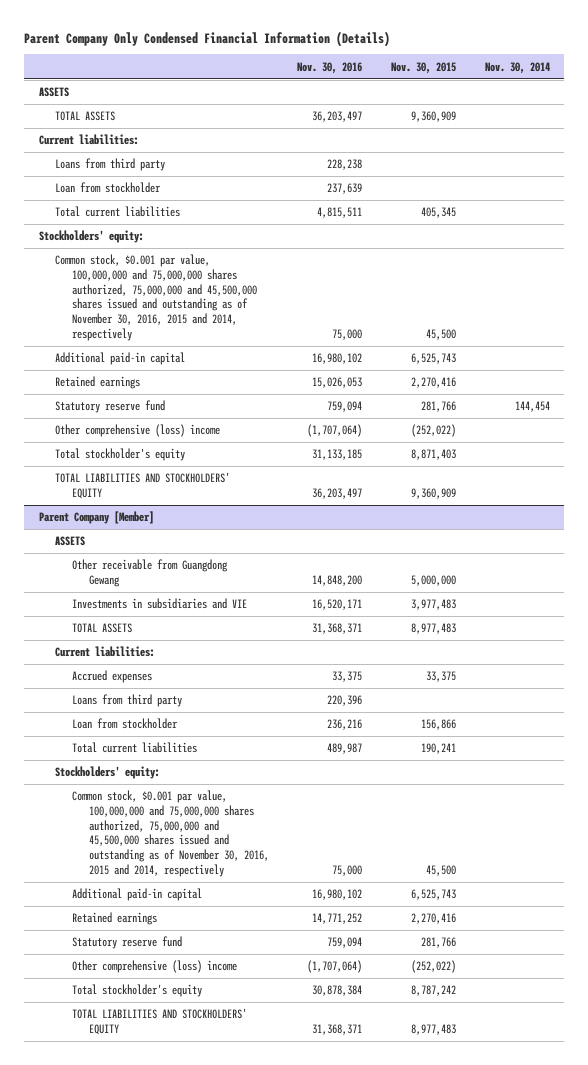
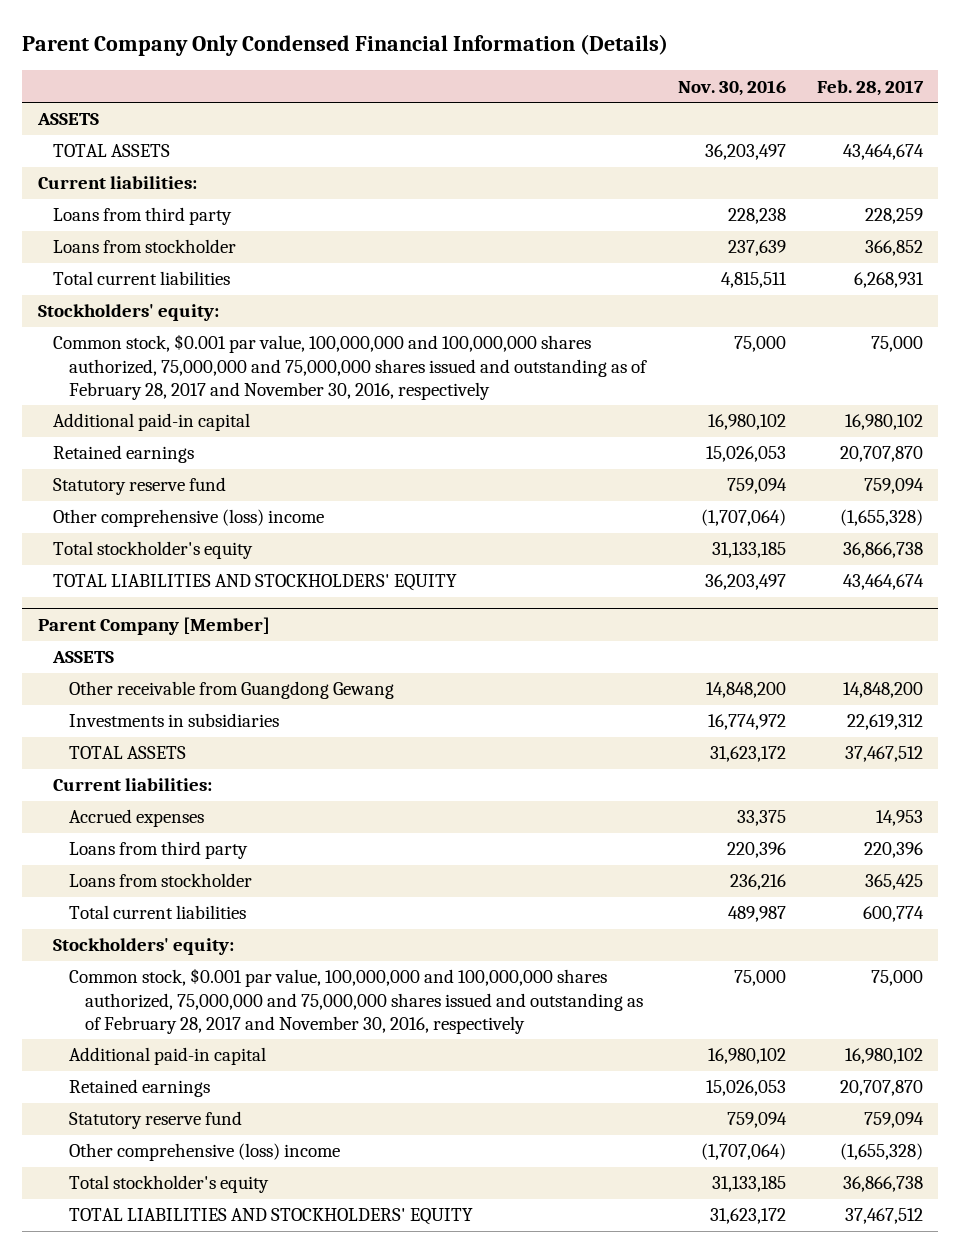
[390,61,456,74] Nov. 30, 2015 -> none
[484,61,550,74] Nov. 30, 2014 -> none
none -> [816,79,924,96] Feb. 28, 2017
[55,182,162,194] Loan from stockholder -> [53,239,237,254] Loans from stockholder
[55,254,257,341] Common stock, $0.001 par value, 100,000,000 and 75,000,000 shares authorized, 75,000,000 and 45,500,000 shares issued and outstanding as of November 30, 2016, 2015 and 2014, respectively -> [53,334,648,400] Common stock, $0.001 par value, 100,000,000 and 100,000,000 shares authorized, 75,000,000 and 75,000,000 shares issued and outstanding as of February 28, 2017 and November 30, 2016, respectively
[71,598,247,610] Investments in subsidiaries and VIE -> [69,713,280,728] Investments in subsidiaries
[312,599,363,611] 16,520,171 -> [707,714,786,731] 16,774,972
[312,623,363,635] 31,368,371 -> [709,746,786,763] 31,623,172
[71,718,178,730] Loan from stockholder -> [69,873,253,888] Loans from stockholder
[71,790,269,877] Common stock, $0.001 par value, 100,000,000 and 75,000,000 shares authorized, 75,000,000 and 45,500,000 shares issued and outstanding as of November 30, 2016, 2015 and 2014, respectively -> [69,968,644,1034] Common stock, $0.001 par value, 100,000,000 and 100,000,000 shares authorized, 75,000,000 and 75,000,000 shares issued and outstanding as of February 28, 2017 and November 30, 2016, respectively
[312,913,363,925] 14,771,252 -> [705,1080,786,1097] 15,026,053
[312,985,363,997] 30,878,384 -> [711,1176,786,1193] 31,133,185
[312,1023,363,1035] 31,368,371 -> [709,1208,786,1225] 31,623,172

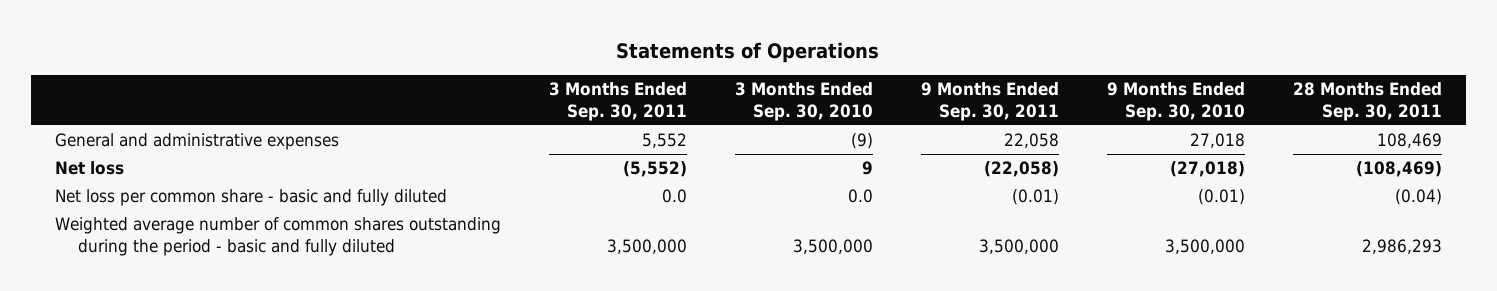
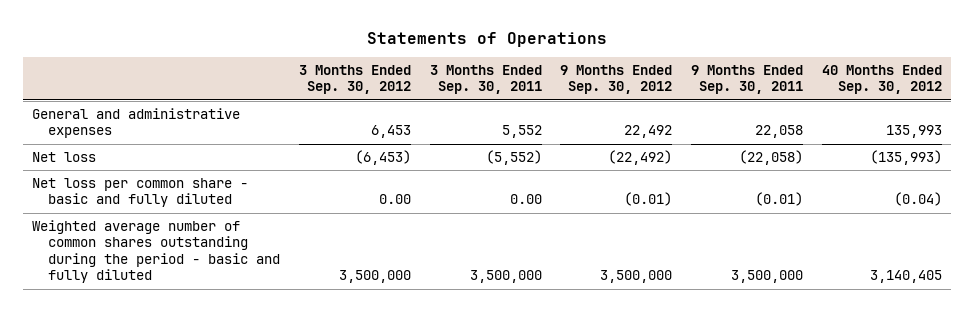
[734,82,873,122] 3 Months Ended Sep. 30, 2010 -> none
[1106,82,1245,122] 9 Months Ended Sep. 30, 2010 -> none
[1292,82,1442,122] 28 Months Ended Sep. 30, 2011 -> none
none -> [299,64,412,95] 3 Months Ended Sep. 30, 2012
none -> [560,64,673,95] 9 Months Ended Sep. 30, 2012
none -> [821,64,942,95] 40 Months Ended Sep. 30, 2012
[662,189,688,204] 0.0 -> [509,194,542,205] 0.00

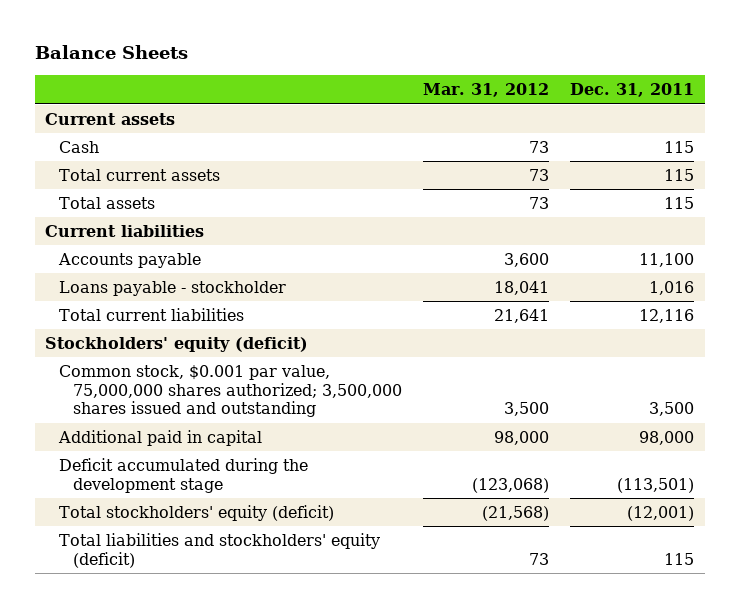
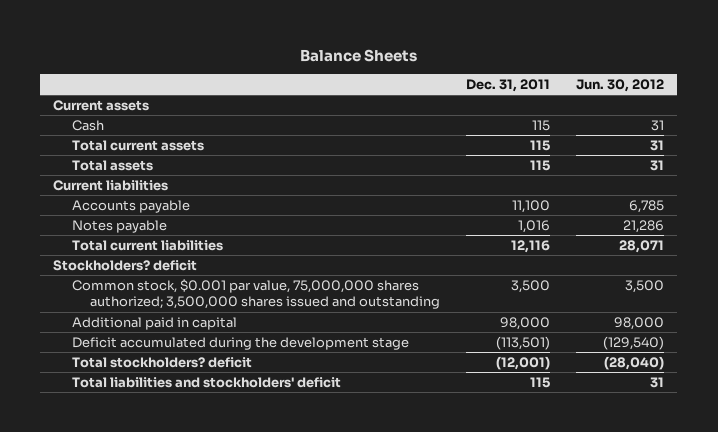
[423,83,550,98] Mar. 31, 2012 -> none
none -> [576,78,665,92] Jun. 30, 2012
[59,280,287,296] Loans payable - stockholder -> [71,220,167,234] Notes payable
[45,336,309,352] Stockholders' equity (deficit) -> [53,260,198,272] Stockholders? deficit
[59,504,335,521] Total stockholders' equity (deficit) -> [71,357,252,369] Total stockholders? deficit
[59,532,381,568] Total liabilities and stockholders' equity (deficit) -> [71,377,341,389] Total liabilities and stockholders' deficit

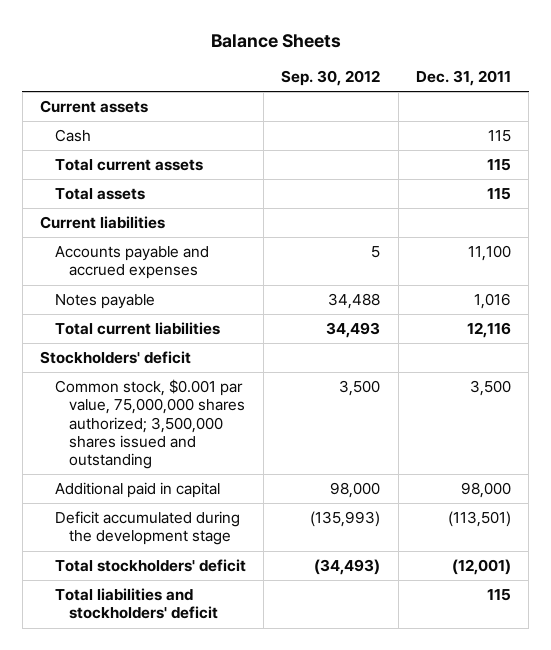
[576,78,665,92] Jun. 30, 2012 -> none
none -> [281,70,381,87] Sep. 30, 2012
[71,200,190,214] Accounts payable -> [54,246,209,280] Accounts payable and accrued expenses
[53,260,198,272] Stockholders? deficit -> [40,351,192,365] Stockholders' deficit
[71,357,252,369] Total stockholders? deficit -> [54,559,246,573] Total stockholders' deficit

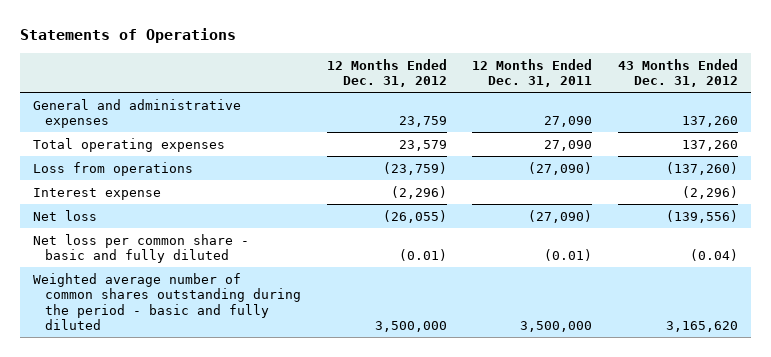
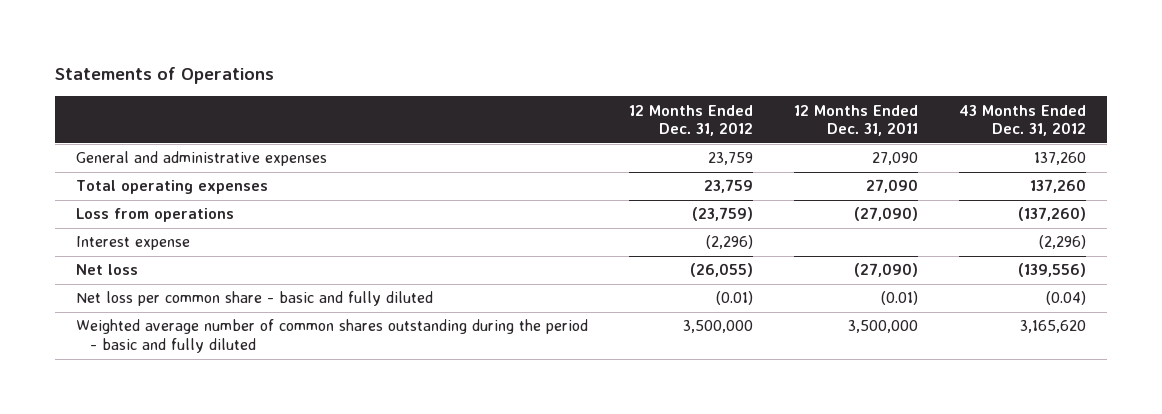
[398,139,447,151] 23,579 -> [703,179,753,194] 23,759

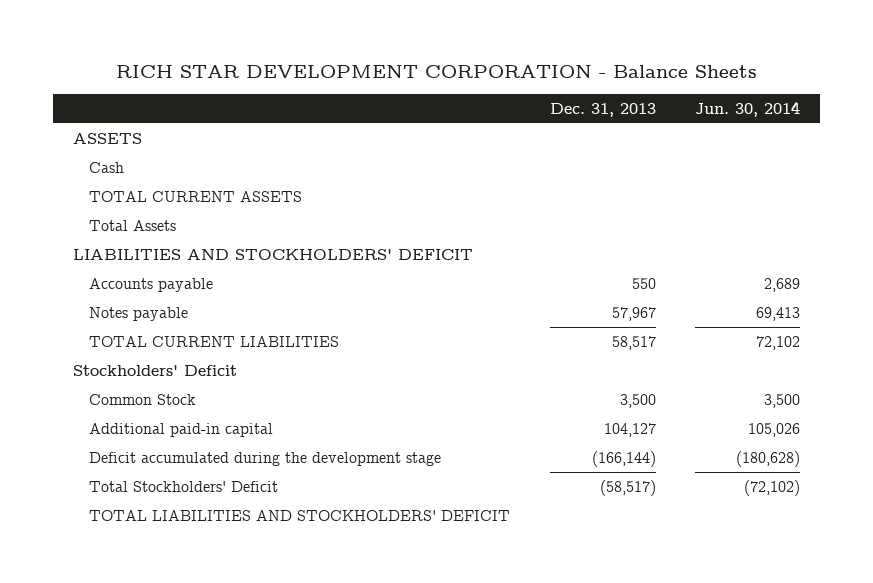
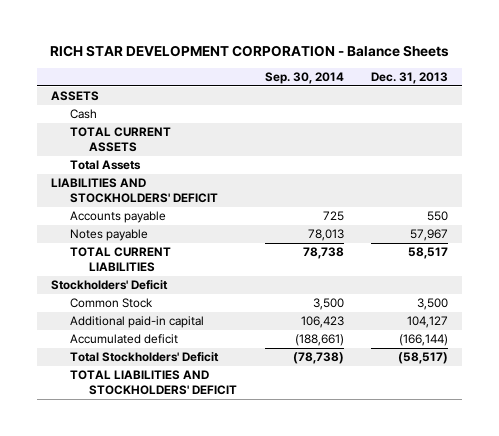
[695,100,801,117] Jun. 30, 2014 -> none
none -> [264,72,344,85] Sep. 30, 2014
[88,451,441,466] Deficit accumulated during the development stage -> [69,334,178,345] Accumulated deficit

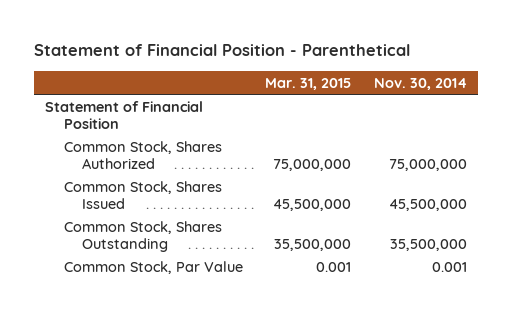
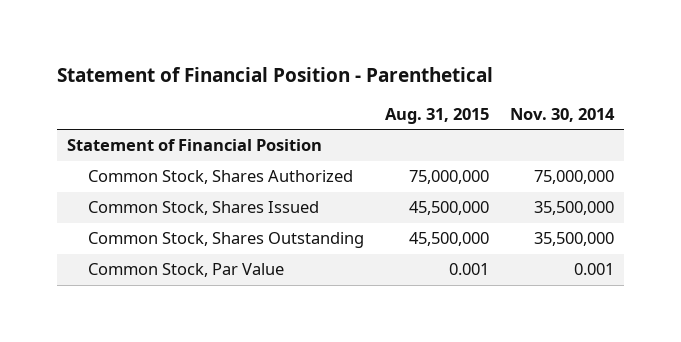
[265,77,352,90] Mar. 31, 2015 -> none
none -> [384,108,489,125] Aug. 31, 2015
[388,198,467,211] 45,500,000 -> [533,201,614,216] 35,500,000

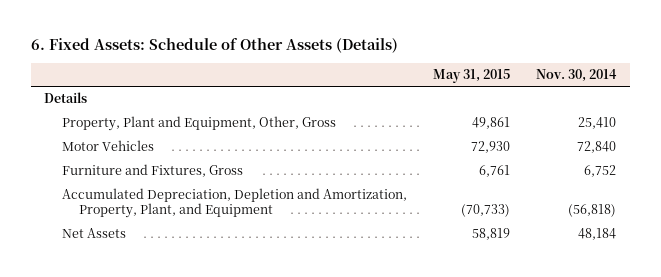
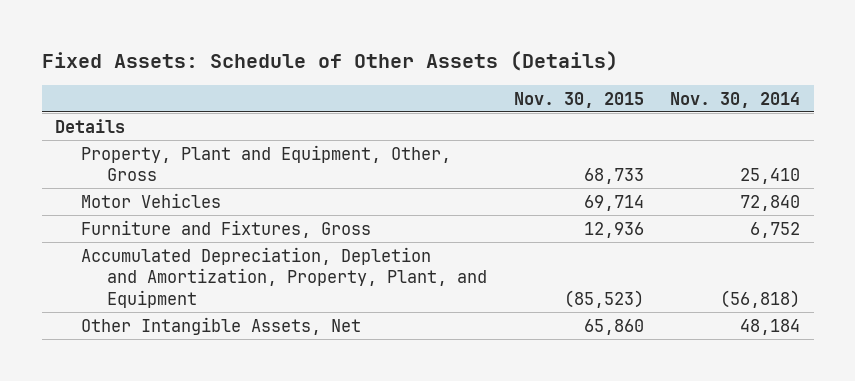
[31,38,399,54] 6. Fixed Assets: Schedule of Other Assets (Details) -> [41,50,618,71] Fixed Assets: Schedule of Other Assets (Details)
[433,68,511,83] May 31, 2015 -> none
none -> [513,91,644,108] Nov. 30, 2015
[61,228,126,239] Net Assets -> [81,316,362,335] Other Intangible Assets, Net

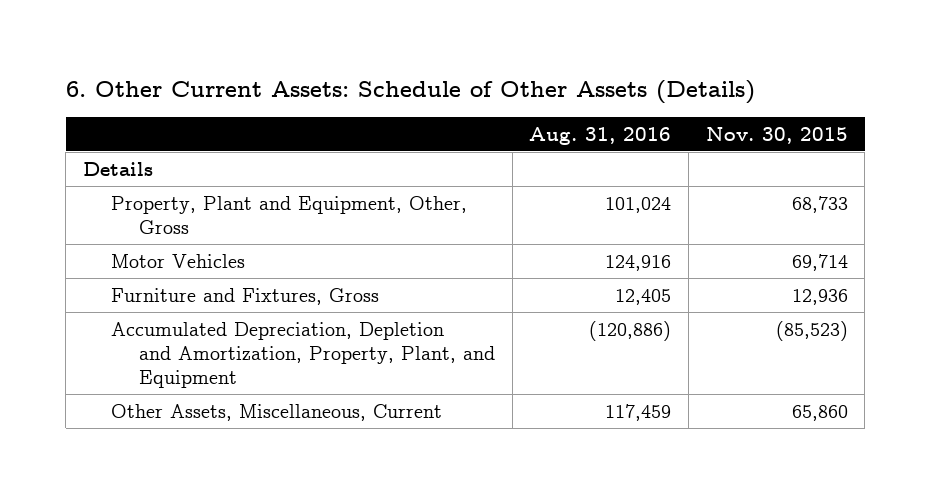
[41,50,618,71] Fixed Assets: Schedule of Other Assets (Details) -> [65,79,755,104] 6. Other Current Assets: Schedule of Other Assets (Details)
[670,91,801,108] Nov. 30, 2014 -> none
none -> [529,126,672,145] Aug. 31, 2016
[81,316,362,335] Other Intangible Assets, Net -> [111,403,443,421] Other Assets, Miscellaneous, Current

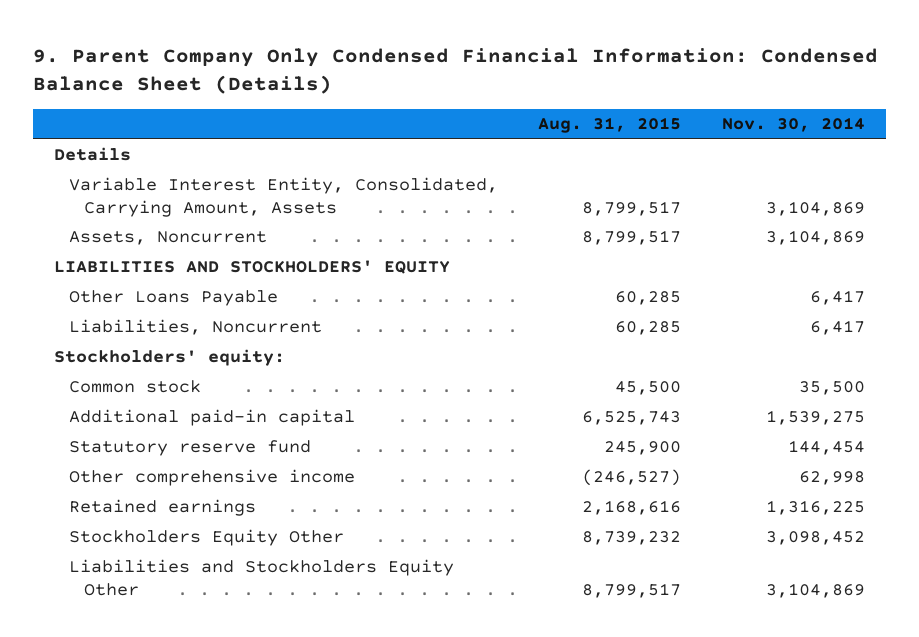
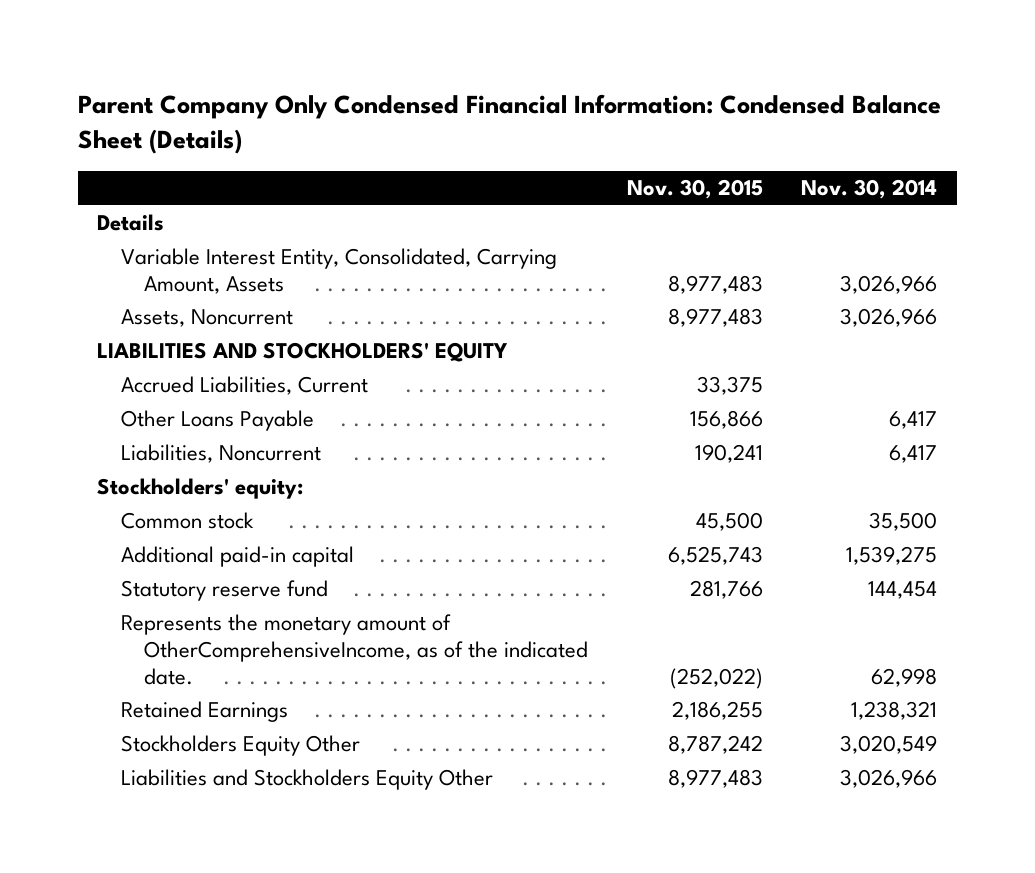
[33,47,879,95] 9. Parent Company Only Condensed Financial Information: Condensed Balance Sheet (Details) -> [78,94,942,155] Parent Company Only Condensed Financial Information: Condensed Balance Sheet (Details)
[538,117,682,134] Aug. 31, 2015 -> none
none -> [626,179,763,200] Nov. 30, 2015
[766,200,866,216] 3,104,869 -> [840,274,938,294] 3,026,966
[766,230,866,246] 3,104,869 -> [840,308,938,328] 3,026,966
none -> [120,376,368,396] Accrued Liabilities, Current
[68,469,355,487] Other comprehensive income -> [120,614,588,685] Represents the monetary amount of OtherComprehensiveIncome, as of the indicated date.
[68,499,256,517] Retained earnings -> [120,701,288,723] Retained Earnings
[766,500,866,516] 1,316,225 -> [851,701,938,721] 1,238,321
[766,531,866,546] 3,098,452 -> [840,735,938,755] 3,020,549
[766,582,866,598] 3,104,869 -> [840,769,938,789] 3,026,966

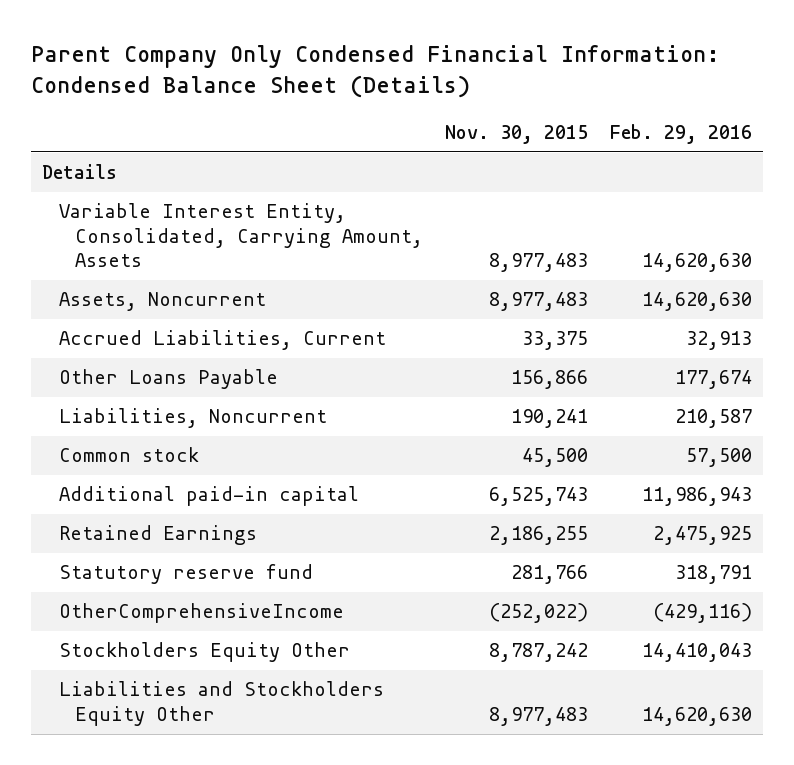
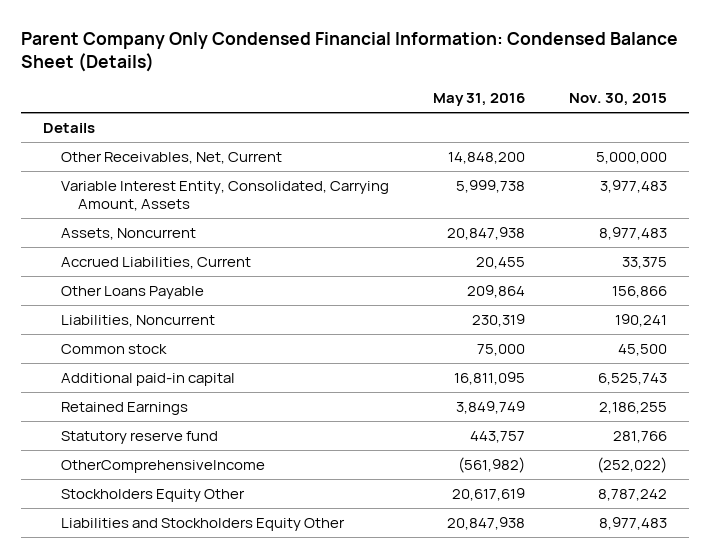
[609,124,752,145] Feb. 29, 2016 -> none
none -> [432,93,525,107] May 31, 2016
none -> [60,152,282,165] Other Receivables, Net, Current
[489,253,589,273] 8,977,483 -> [599,180,667,194] 3,977,483

